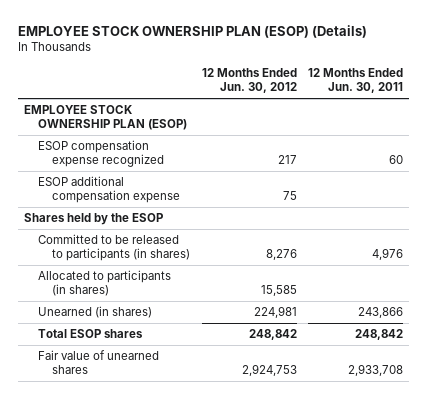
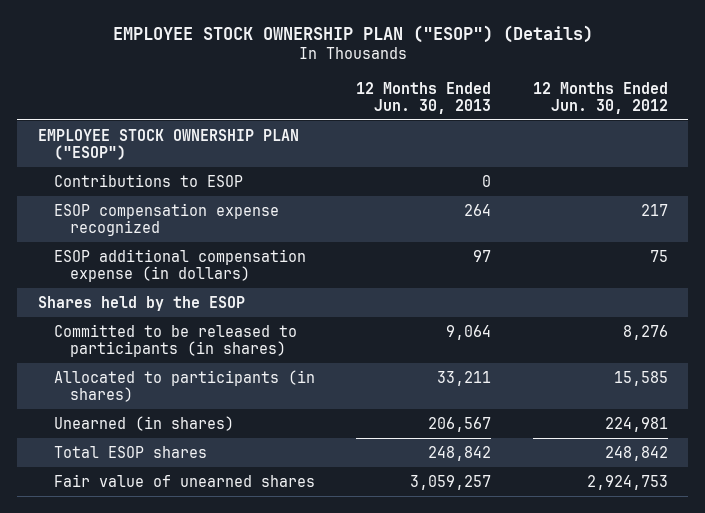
[18,24,368,38] EMPLOYEE STOCK OWNERSHIP PLAN (ESOP) (Details) -> [112,24,593,43] EMPLOYEE STOCK OWNERSHIP PLAN ("ESOP") (Details)
[308,68,404,94] 12 Months Ended Jun. 30, 2011 -> none
none -> [356,81,492,114] 12 Months Ended Jun. 30, 2013
[24,105,188,130] EMPLOYEE STOCK OWNERSHIP PLAN (ESOP) -> [37,128,299,160] EMPLOYEE STOCK OWNERSHIP PLAN ("ESOP")
none -> [53,173,243,187] Contributions to ESOP
[38,176,180,203] ESOP additional compensation expense -> [53,248,306,282] ESOP additional compensation expense (in dollars)

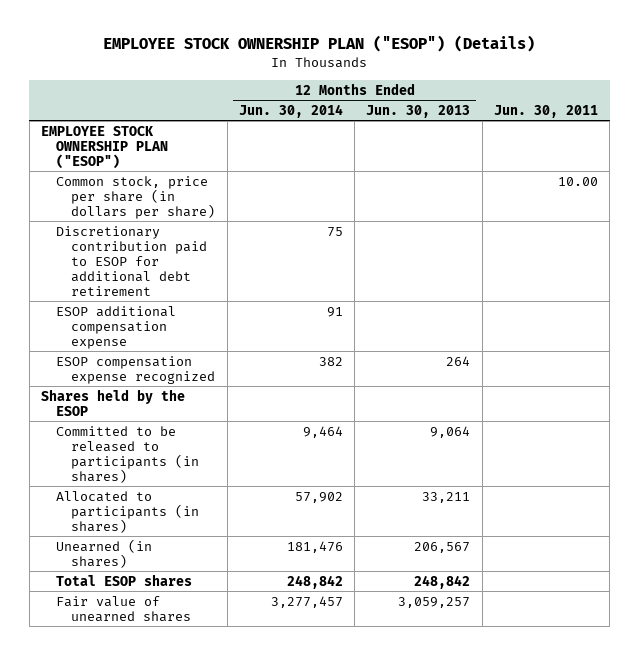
[532,81,668,114] 12 Months Ended Jun. 30, 2012 -> none
none -> [238,103,343,118] Jun. 30, 2014
none -> [493,104,598,118] Jun. 30, 2011
[53,173,243,187] Contributions to ESOP -> none
none -> [56,175,216,219] Common stock, price per share (in dollars per share)
none -> [56,225,208,296] Discretionary contribution paid to ESOP for additional debt retirement
none -> [56,305,177,349] ESOP additional compensation expense
[53,248,306,282] ESOP additional compensation expense (in dollars) -> none

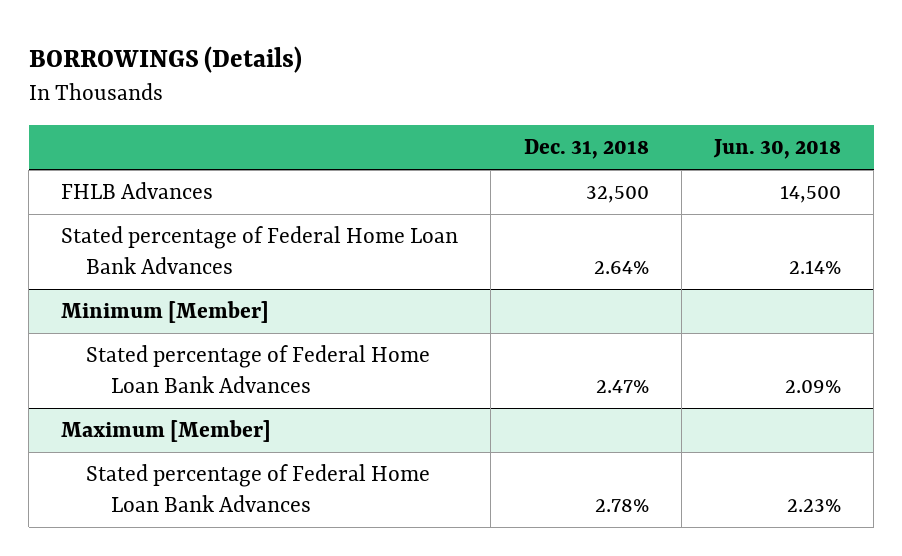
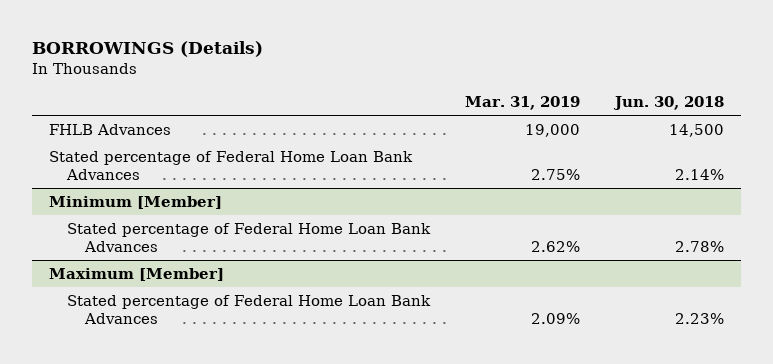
[523,138,649,159] Dec. 31, 2018 -> none
none -> [464,96,580,111] Mar. 31, 2019
[784,379,841,393] 2.09% -> [674,240,724,252] 2.78%

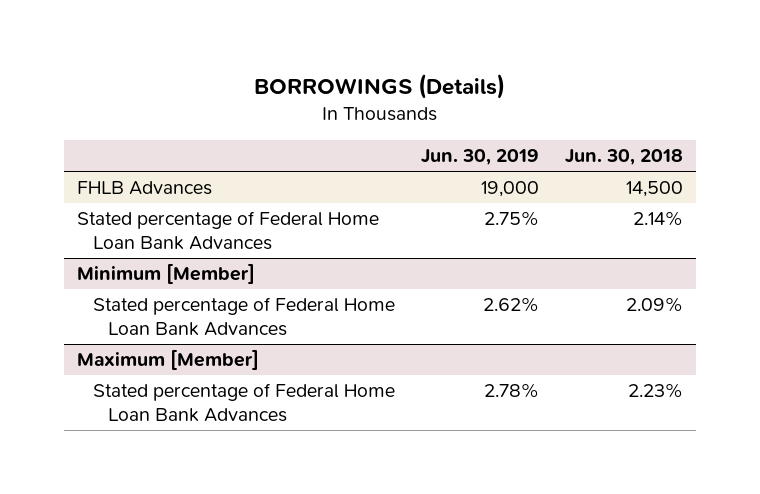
[464,96,580,111] Mar. 31, 2019 -> none
none -> [420,149,539,166] Jun. 30, 2019
[674,240,724,252] 2.78% -> [625,297,683,313] 2.09%

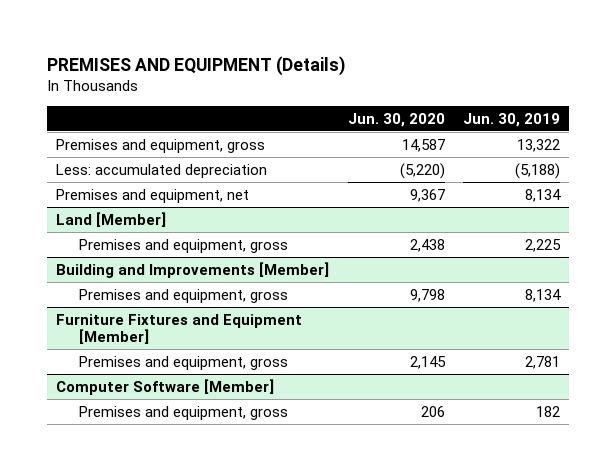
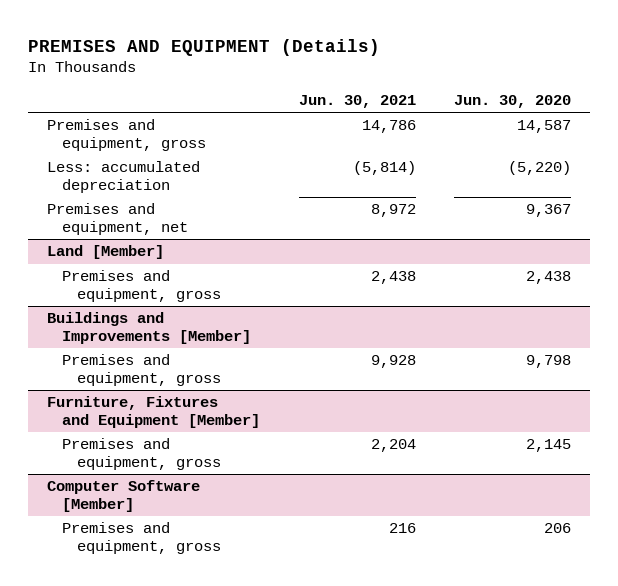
[463,112,561,127] Jun. 30, 2019 -> none
none -> [298,95,416,109] Jun. 30, 2021
[56,261,330,278] Building and Improvements [Member] -> [47,312,252,345] Buildings and Improvements [Member]
[56,313,303,345] Furniture Fixtures and Equipment [Member] -> [47,396,261,429] Furniture, Fixtures and Equipment [Member]

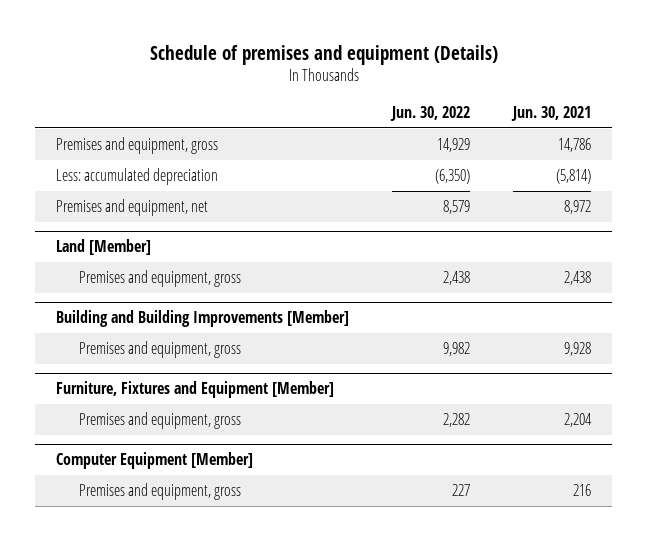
[28,38,381,56] PREMISES AND EQUIPMENT (Details) -> [149,44,498,65] Schedule of premises and equipment (Details)
[453,95,571,109] Jun. 30, 2020 -> none
none -> [390,106,471,122] Jun. 30, 2022
[47,312,252,345] Buildings and Improvements [Member] -> [56,310,350,328] Building and Building Improvements [Member]
[47,480,201,513] Computer Software [Member] -> [56,452,254,470] Computer Equipment [Member]

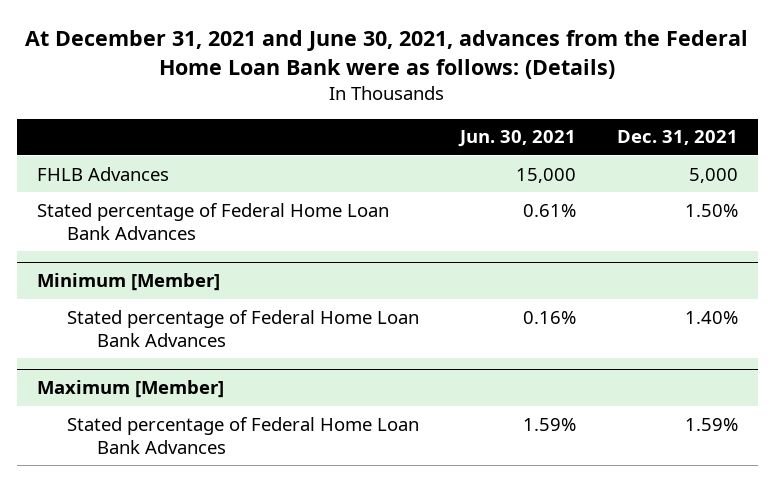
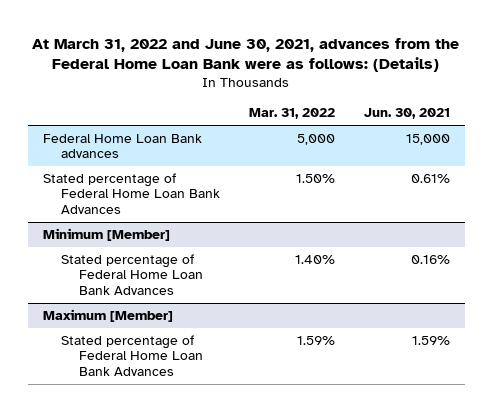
[25,29,749,79] At December 31, 2021 and June 30, 2021, advances from the Federal Home Loan Bank were as follows: (Details) -> [32,37,460,73] At March 31, 2022 and June 30, 2021, advances from the Federal Home Loan Bank were as follows: (Details)
[616,130,738,146] Dec. 31, 2021 -> none
none -> [248,108,335,120] Mar. 31, 2022
[37,166,170,181] FHLB Advances -> [42,133,202,159] Federal Home Loan Bank advances

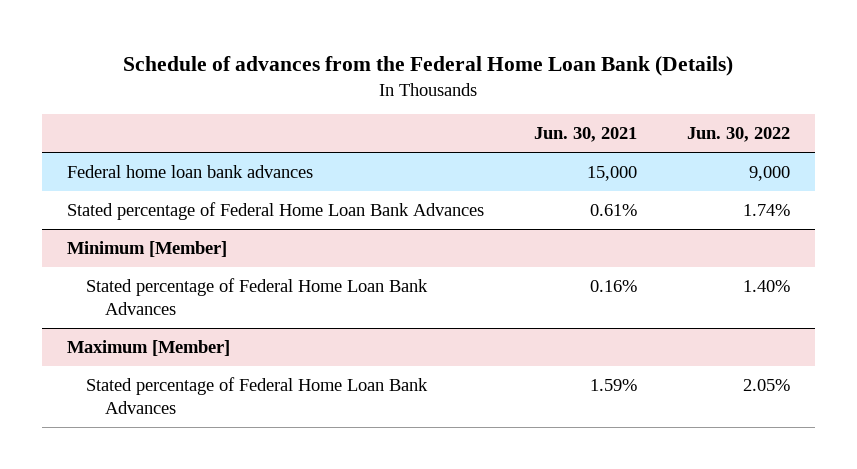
[32,37,460,73] At March 31, 2022 and June 30, 2021, advances from the Federal Home Loan Bank were as follows: (Details) -> [123,55,734,76] Schedule of advances from the Federal Home Loan Bank (Details)
[248,108,335,120] Mar. 31, 2022 -> none
none -> [686,127,790,143] Jun. 30, 2022
[42,133,202,159] Federal Home Loan Bank advances -> [66,165,313,179] Federal home loan bank advances

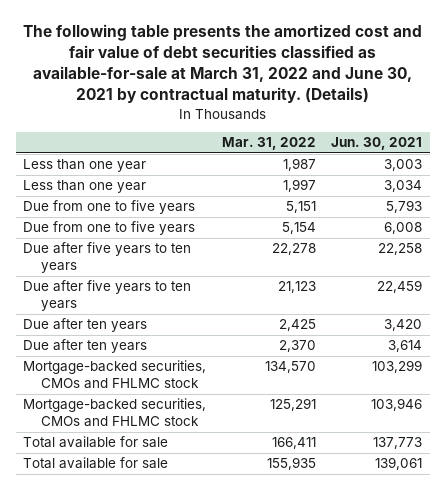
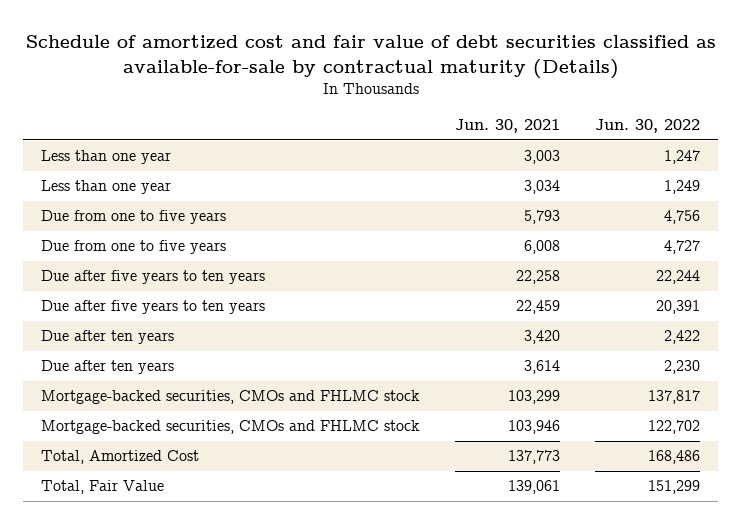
[22,23,422,104] The following table presents the amortized cost and fair value of debt securities classified as available-for-sale at March 31, 2022 and June 30, 2021 by contractual maturity. (Details) -> [25,34,716,79] Schedule of amortized cost and fair value of debt securities classified as available-for-sale by contractual maturity (Details)
[221,137,316,151] Mar. 31, 2022 -> none
none -> [595,119,701,134] Jun. 30, 2022
[23,436,169,449] Total available for sale -> [40,450,199,465] Total, Amortized Cost
[23,457,169,470] Total available for sale -> [40,480,164,495] Total, Fair Value

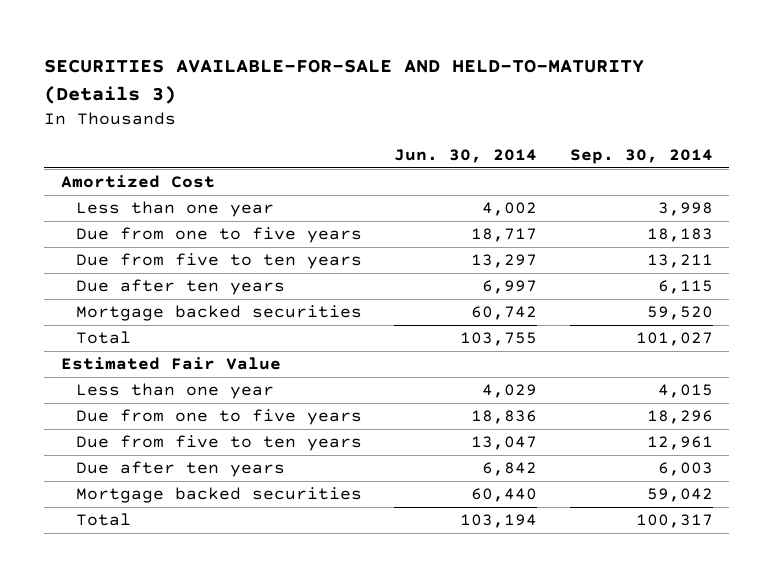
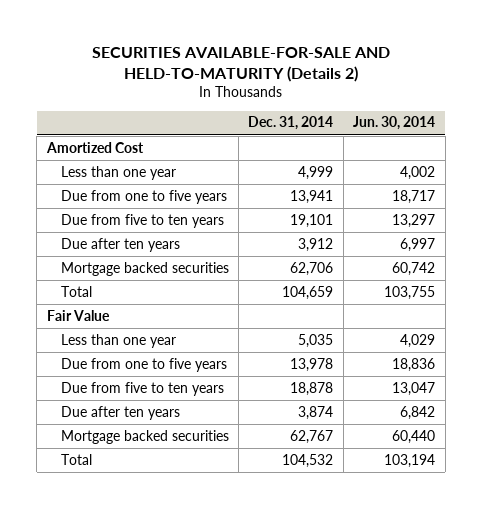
[44,59,645,104] SECURITIES AVAILABLE-FOR-SALE AND HELD-TO-MATURITY (Details 3) -> [91,46,390,82] SECURITIES AVAILABLE-FOR-SALE AND HELD-TO-MATURITY (Details 2)
[569,149,713,165] Sep. 30, 2014 -> none
none -> [248,116,334,131] Dec. 31, 2014
[60,357,281,371] Estimated Fair Value -> [46,309,110,321] Fair Value

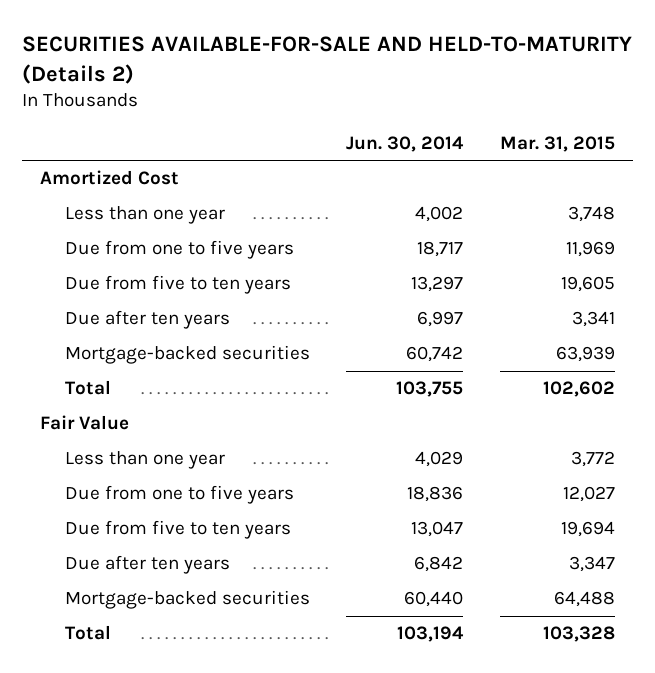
[248,116,334,131] Dec. 31, 2014 -> none
none -> [499,135,615,152] Mar. 31, 2015
[60,261,229,276] Mortgage backed securities -> [64,345,310,365] Mortgage-backed securities
[60,429,229,444] Mortgage backed securities -> [64,590,310,610] Mortgage-backed securities

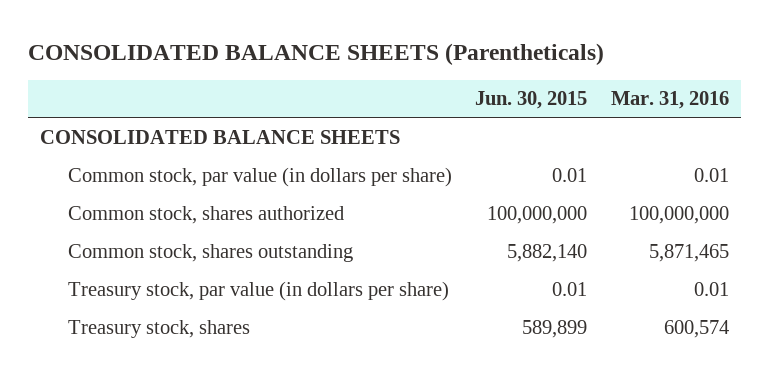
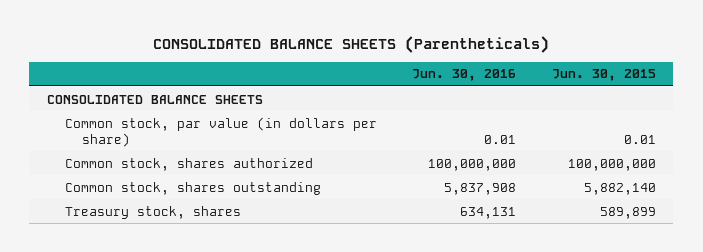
[610,91,729,110] Mar. 31, 2016 -> none
none -> [412,69,517,82] Jun. 30, 2016
[67,281,449,302] Treasury stock, par value (in dollars per share) -> none

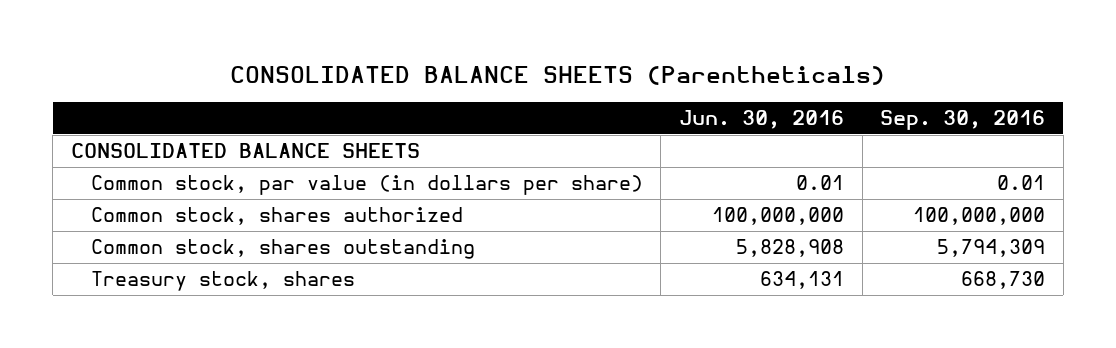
[551,69,656,82] Jun. 30, 2015 -> none
none -> [880,110,1046,131] Sep. 30, 2016
[444,182,517,195] 5,837,908 -> [735,239,844,258] 5,828,908

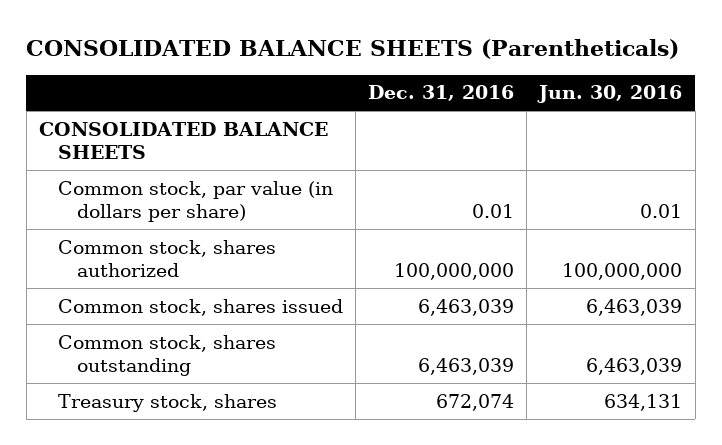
[880,110,1046,131] Sep. 30, 2016 -> none
none -> [368,85,515,102] Dec. 31, 2016
none -> [58,298,344,316] Common stock, shares issued
[735,239,844,258] 5,828,908 -> [586,357,683,375] 6,463,039

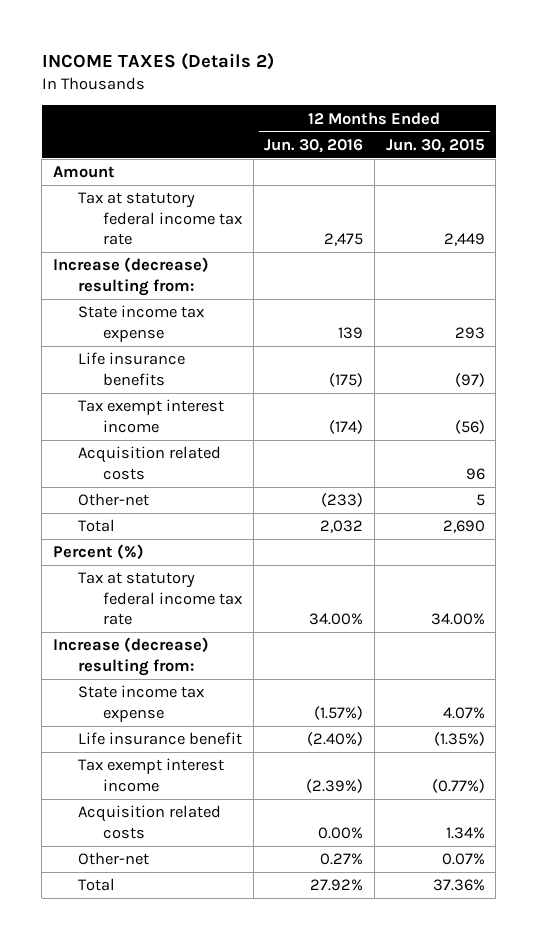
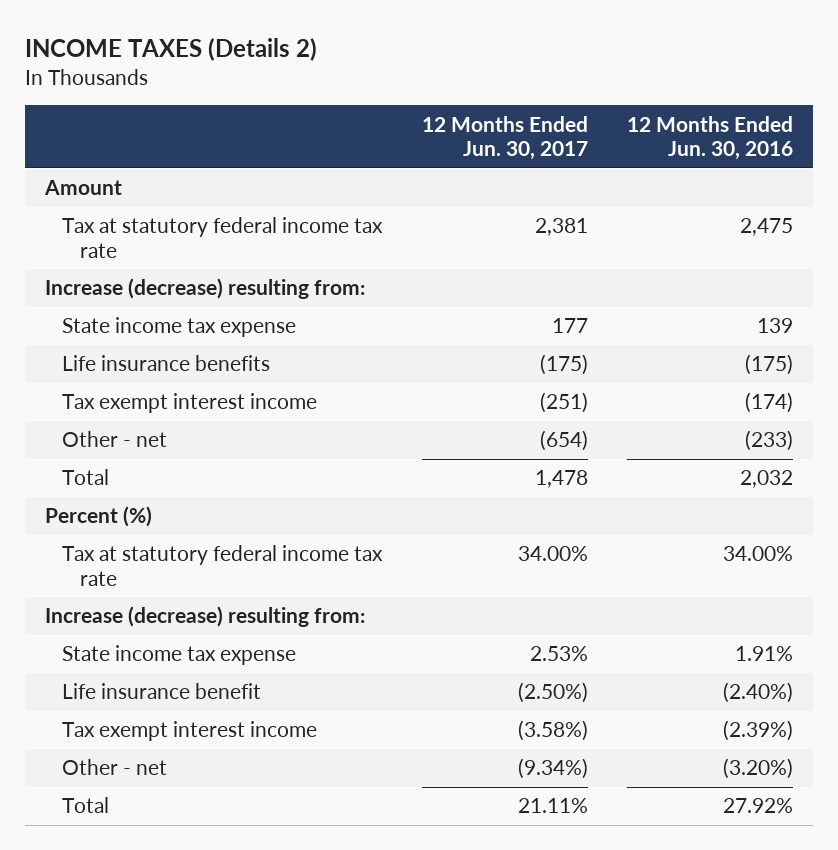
[385,138,485,153] Jun. 30, 2015 -> none
none -> [421,115,588,161] 12 Months Ended Jun. 30, 2017
[77,446,221,480] Acquisition related costs -> none
[77,493,149,507] Other-net -> [62,431,168,448] Other - net
[314,705,364,720] (1.57%) -> [734,646,793,662] 1.91%
[77,805,221,839] Acquisition related costs -> none
[77,852,149,866] Other-net -> [62,759,168,776] Other - net
[320,853,364,866] 0.27% -> [722,758,793,780] (3.20%)

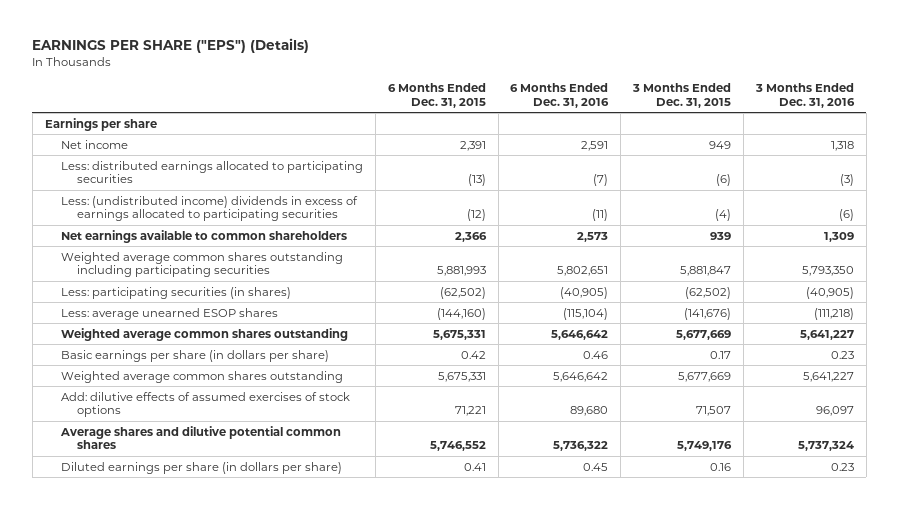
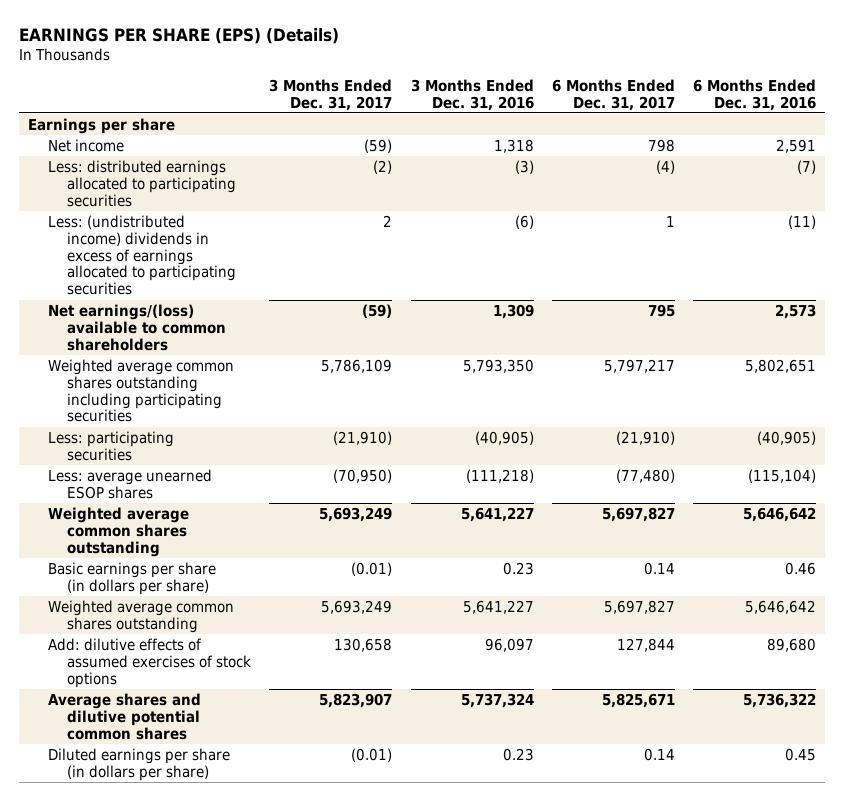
[32,38,310,54] EARNINGS PER SHARE ("EPS") (Details) -> [18,27,339,44] EARNINGS PER SHARE (EPS) (Details)
[387,82,486,108] 6 Months Ended Dec. 31, 2015 -> none
[632,82,732,108] 3 Months Ended Dec. 31, 2015 -> none
none -> [269,78,393,111] 3 Months Ended Dec. 31, 2017
none -> [551,78,675,111] 6 Months Ended Dec. 31, 2017
[60,229,347,243] Net earnings available to common shareholders -> [47,303,227,351] Net earnings/(loss) available to common shareholders
[60,286,291,299] Less: participating securities (in shares) -> [47,430,174,461] Less: participating securities

